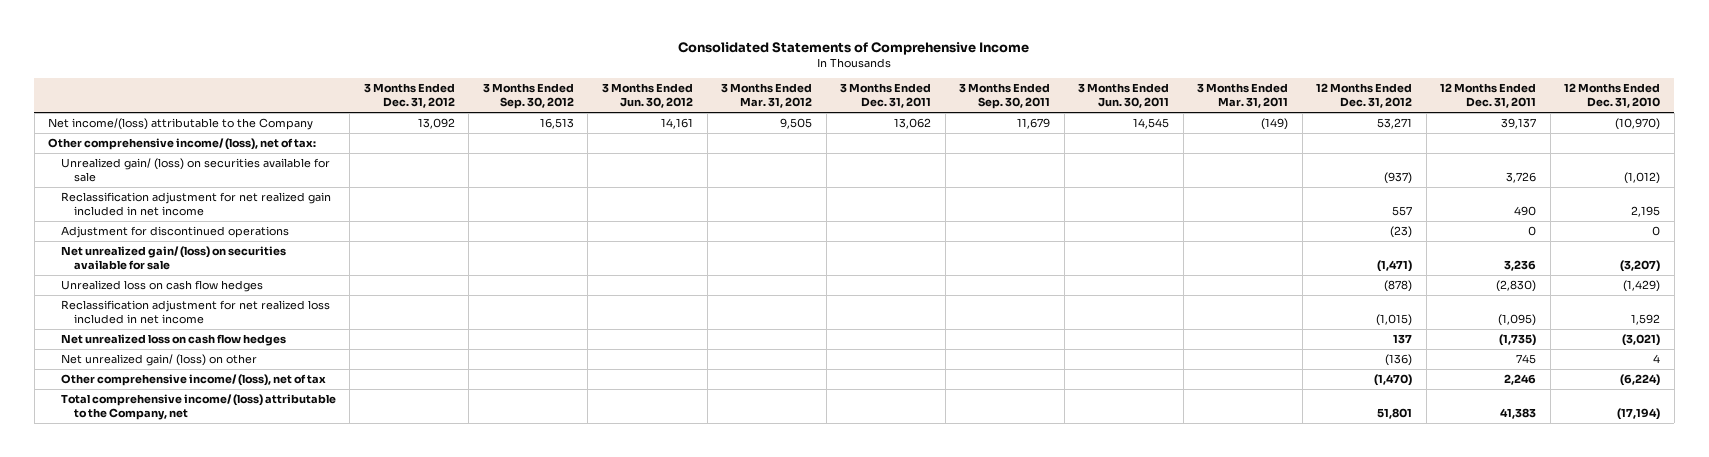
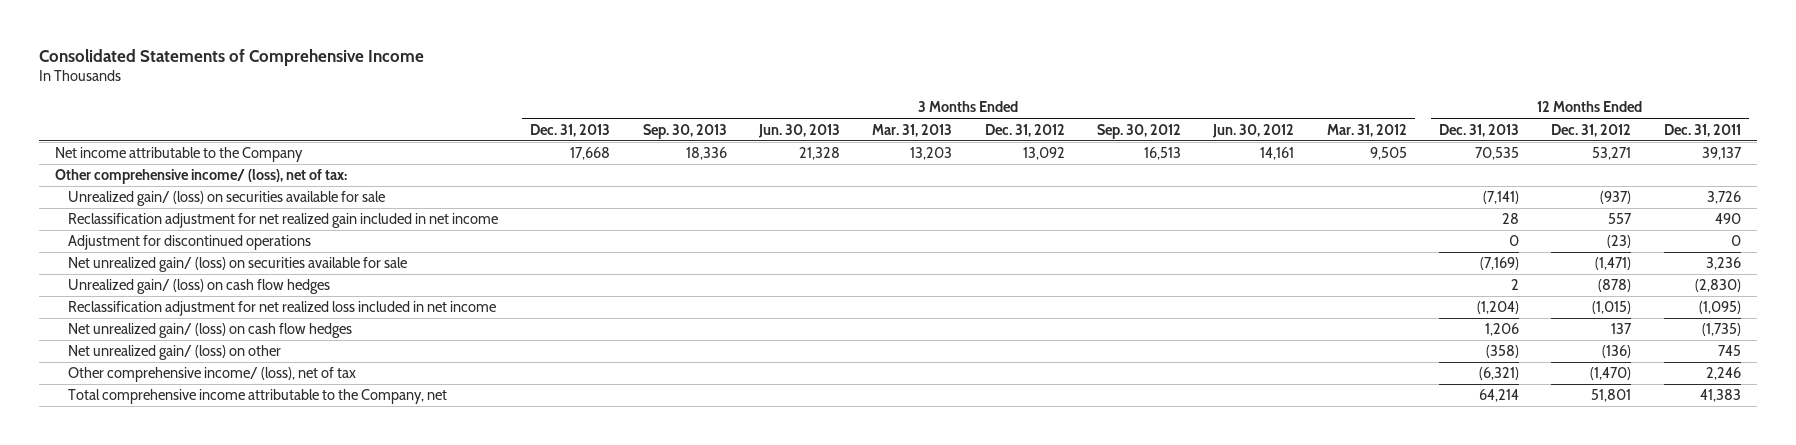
[840,83,932,109] 3 Months Ended Dec. 31, 2011 -> none
[959,83,1051,110] 3 Months Ended Sep. 30, 2011 -> none
[1078,83,1170,109] 3 Months Ended Jun. 30, 2011 -> none
[1197,83,1289,109] 3 Months Ended Mar. 31, 2011 -> none
[1564,83,1661,109] 12 Months Ended Dec. 31, 2010 -> none
none -> [530,123,611,137] Dec. 31, 2013
none -> [642,123,727,139] Sep. 30, 2013
none -> [757,123,840,138] Jun. 30, 2013
none -> [872,123,953,137] Mar. 31, 2013
none -> [1438,123,1519,137] Dec. 31, 2013
[48,117,314,130] Net income/(loss) attributable to the Company -> [55,147,304,163] Net income attributable to the Company
[60,279,263,292] Unrealized loss on cash flow hedges -> [67,279,330,295] Unrealized gain/ (loss) on cash flow hedges
[60,333,286,346] Net unrealized loss on cash flow hedges -> [67,323,352,339] Net unrealized gain/ (loss) on cash flow hedges
[60,393,336,421] Total comprehensive income/ (loss) attributable to the Company, net -> [67,389,447,405] Total comprehensive income attributable to the Company, net

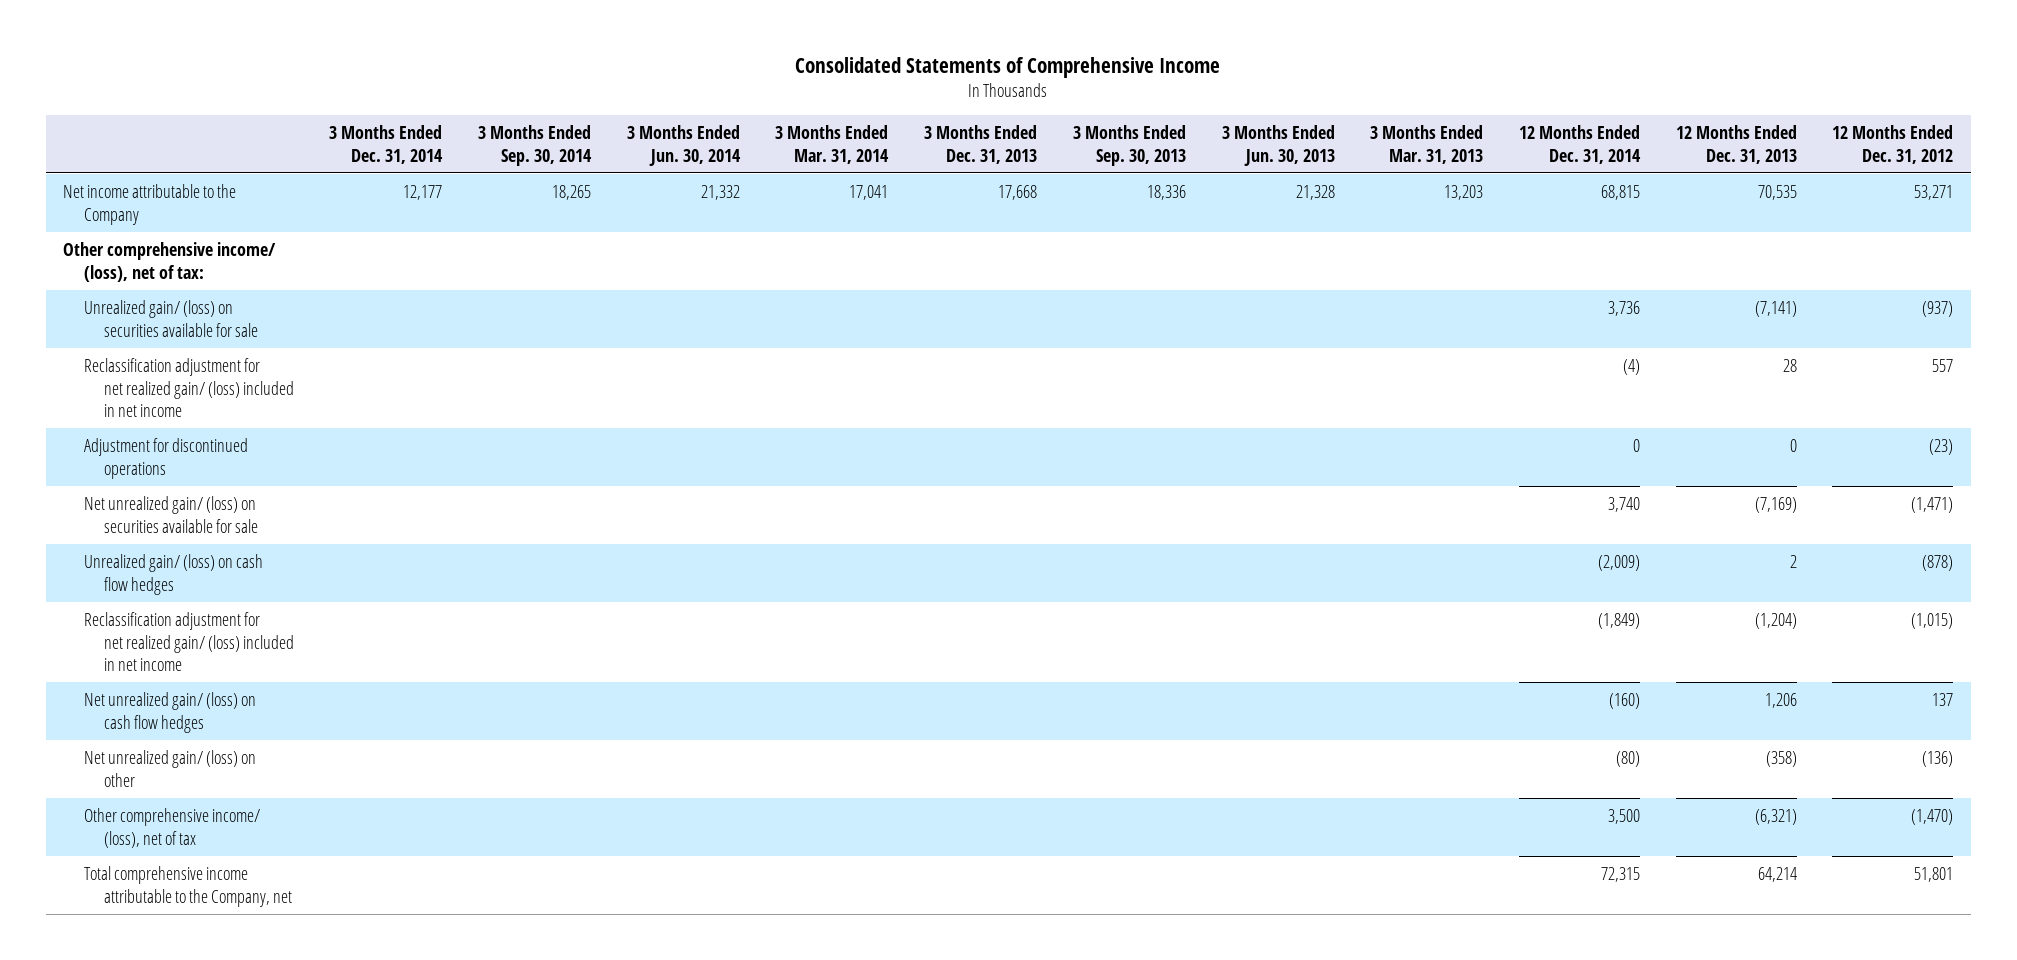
[984,123,1065,137] Dec. 31, 2012 -> none
[1096,123,1181,139] Sep. 30, 2012 -> none
[1212,123,1295,138] Jun. 30, 2012 -> none
[1326,123,1407,137] Mar. 31, 2012 -> none
[1663,123,1741,137] Dec. 31, 2011 -> none
none -> [329,124,444,164] 3 Months Ended Dec. 31, 2014
none -> [478,124,593,166] 3 Months Ended Sep. 30, 2014
none -> [626,124,741,166] 3 Months Ended Jun. 30, 2014
none -> [775,124,890,164] 3 Months Ended Mar. 31, 2014
none -> [1518,124,1641,164] 12 Months Ended Dec. 31, 2014
[67,213,498,229] Reclassification adjustment for net realized gain included in net income -> [83,357,294,418] Reclassification adjustment for net realized gain/ (loss) included in net income
[67,301,496,317] Reclassification adjustment for net realized loss included in net income -> [83,611,294,672] Reclassification adjustment for net realized gain/ (loss) included in net income

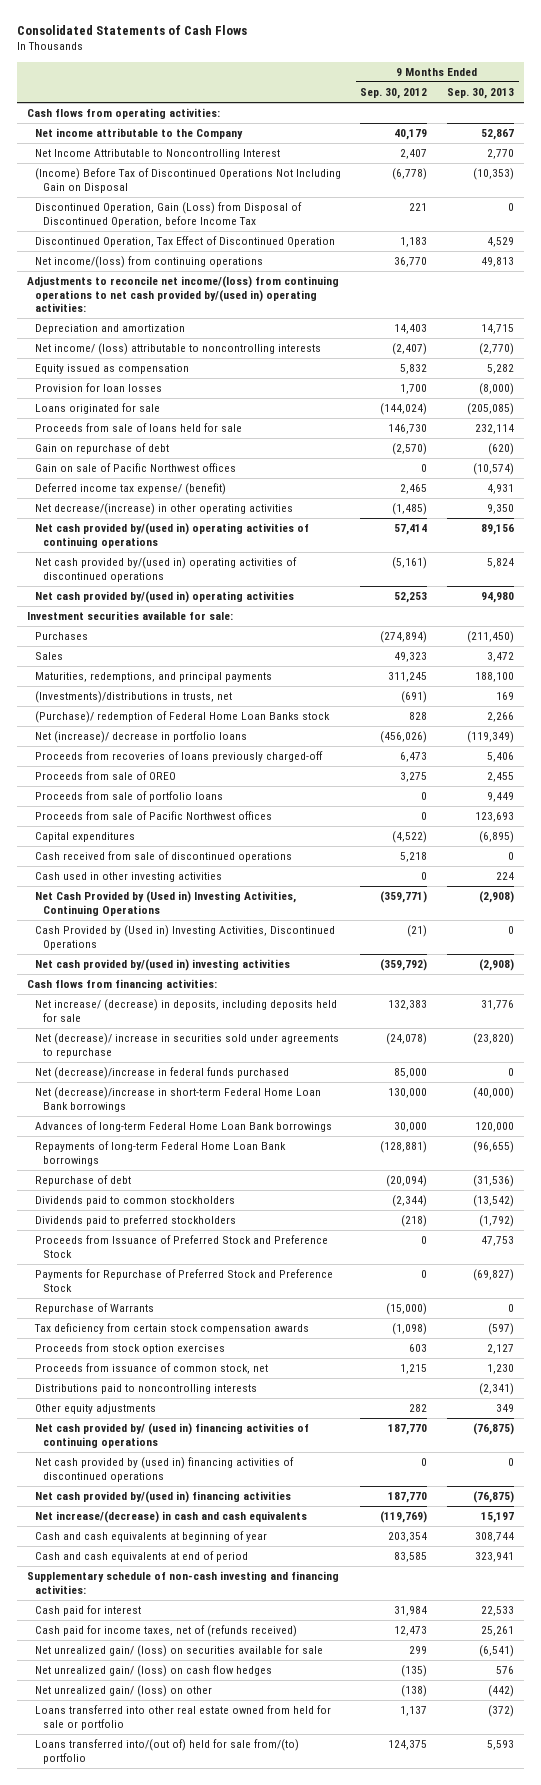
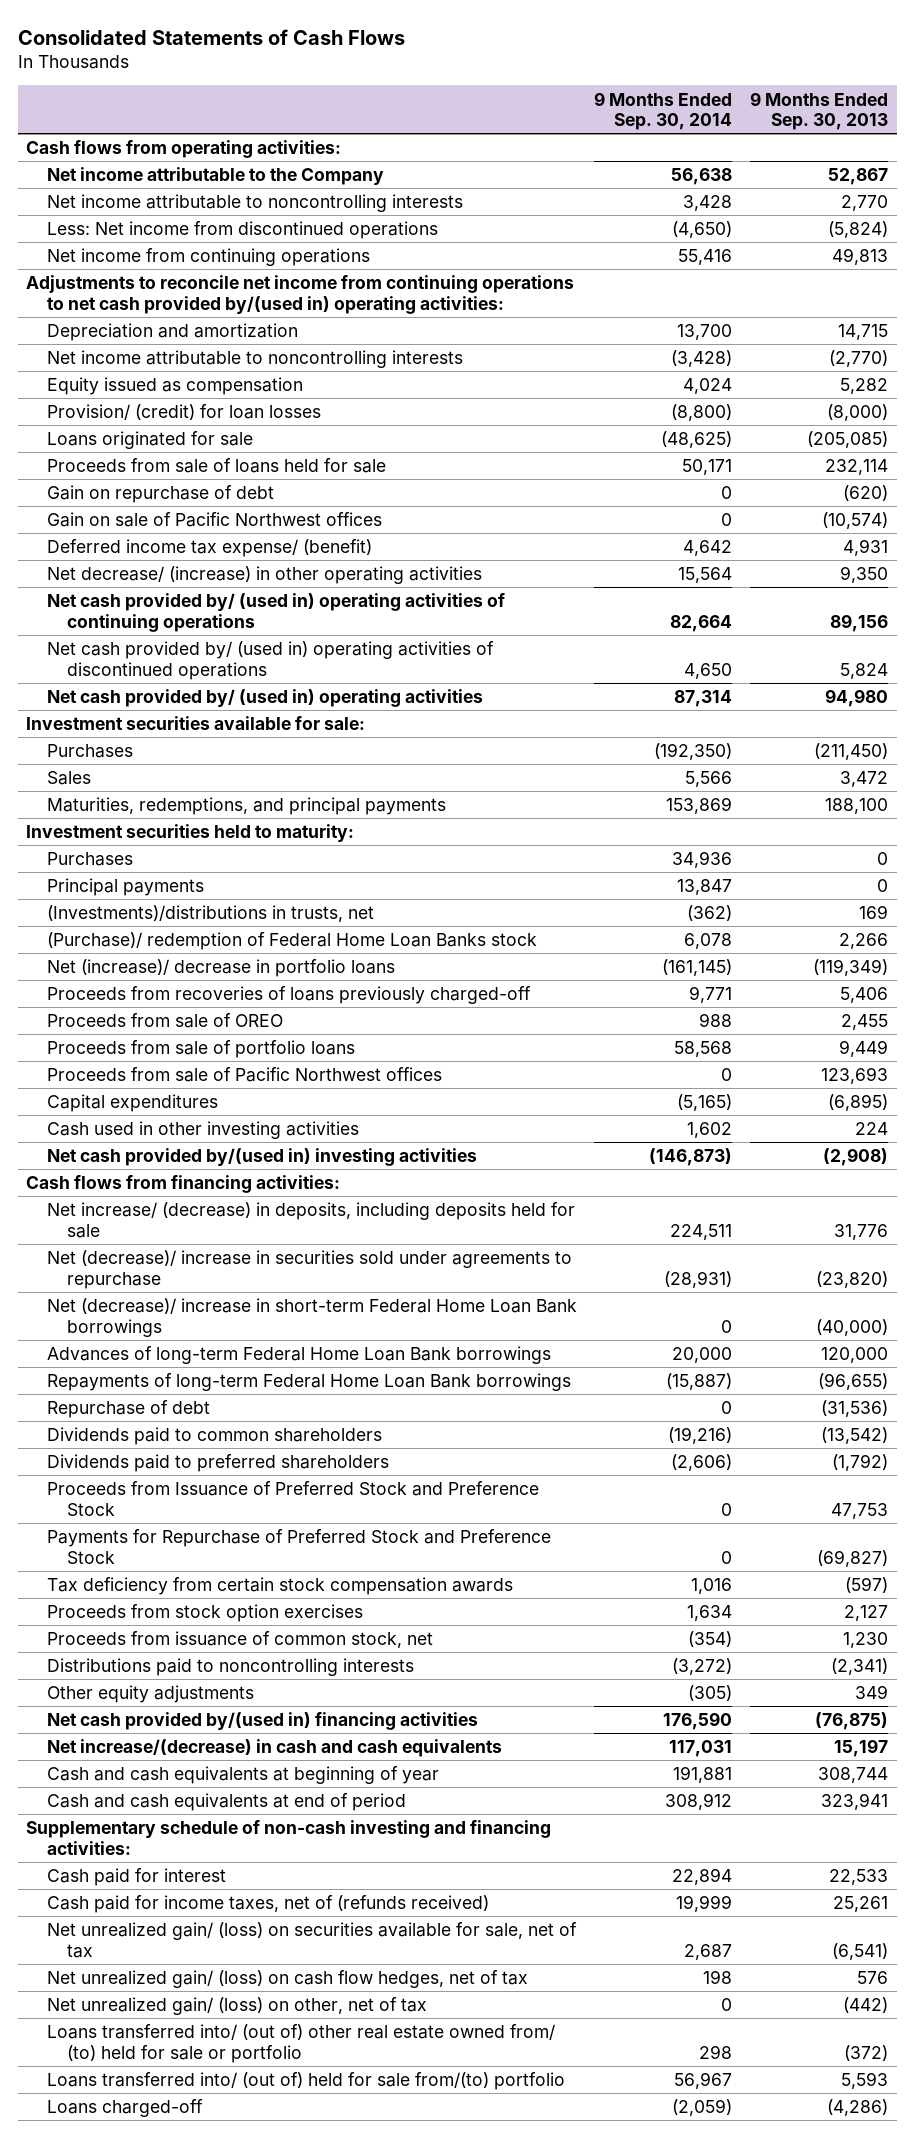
[360,88,428,100] Sep. 30, 2012 -> none
none -> [594,91,733,131] 9 Months Ended Sep. 30, 2014
[34,168,341,193] (Income) Before Tax of Discontinued Operations Not Including Gain on Disposal -> none
[34,202,302,227] Discontinued Operation, Gain (Loss) from Disposal of Discontinued Operation, before Income Tax -> none
[34,236,335,248] Discontinued Operation, Tax Effect of Discontinued Operation -> none
[34,149,280,160] Net Income Attributable to Noncontrolling Interest -> [46,194,463,213] Net income attributable to noncontrolling interests
none -> [46,221,438,240] Less: Net income from discontinued operations
[34,256,263,269] Net income/(loss) from continuing operations -> [46,248,370,267] Net income from continuing operations
[26,276,339,312] Adjustments to reconcile net income/(loss) from continuing operations to net cash provided by/(used in) operating activities: -> [26,275,575,314] Adjustments to reconcile net income from continuing operations to net cash provided by/(used in) operating activities:
[34,343,321,356] Net income/ (loss) attributable to noncontrolling interests -> [46,350,463,369] Net income attributable to noncontrolling interests
[34,383,162,393] Provision for loan losses -> [46,404,321,421] Provision/ (credit) for loan losses
[34,503,293,516] Net decrease/(increase) in other operating activities -> [46,566,482,585] Net decrease/ (increase) in other operating activities
[34,523,309,548] Net cash provided by/(used in) operating activities of continuing operations -> [46,593,505,632] Net cash provided by/ (used in) operating activities of continuing operations
[34,557,297,582] Net cash provided by/(used in) operating activities of discontinued operations -> [46,641,494,680] Net cash provided by/ (used in) operating activities of discontinued operations
[34,591,294,604] Net cash provided by/(used in) operating activities -> [46,689,483,708] Net cash provided by/ (used in) operating activities
none -> [26,824,355,843] Investment securities held to maturity:
none -> [46,852,133,867] Purchases
none -> [46,878,204,897] Principal payments
[34,851,292,863] Cash received from sale of discontinued operations -> none
[34,891,296,916] Net Cash Provided by (Used in) Investing Activities, Continuing Operations -> none
[34,925,335,950] Cash Provided by (Used in) Investing Activities, Discontinued Operations -> none
[34,1067,289,1080] Net (decrease)/increase in federal funds purchased -> none
[34,1087,321,1112] Net (decrease)/increase in short-term Federal Home Loan Bank borrowings -> [46,1298,577,1337] Net (decrease)/ increase in short-term Federal Home Loan Bank borrowings
[34,1196,235,1207] Dividends paid to common stockholders -> [46,1427,382,1446] Dividends paid to common shareholders
[34,1215,236,1227] Dividends paid to preferred stockholders -> [46,1454,389,1473] Dividends paid to preferred shareholders
[34,1303,154,1315] Repurchase of Warrants -> none
[34,1423,309,1448] Net cash provided by/ (used in) financing activities of continuing operations -> none
[34,1457,294,1482] Net cash provided by (used in) financing activities of discontinued operations -> none
[34,1645,323,1658] Net unrealized gain/ (loss) on securities available for sale -> [46,1922,577,1958] Net unrealized gain/ (loss) on securities available for sale, net of tax
[34,1665,272,1678] Net unrealized gain/ (loss) on cash flow hedges -> [46,1970,528,1989] Net unrealized gain/ (loss) on cash flow hedges, net of tax
[34,1685,212,1698] Net unrealized gain/ (loss) on other -> [46,1997,427,2016] Net unrealized gain/ (loss) on other, net of tax
[34,1705,331,1730] Loans transferred into other real estate owned from held for sale or portfolio -> [46,2024,555,2063] Loans transferred into/ (out of) other real estate owned from/ (to) held for sale or portfolio
[34,1739,299,1764] Loans transferred into/(out of) held for sale from/(to) portfolio -> [46,2072,565,2091] Loans transferred into/ (out of) held for sale from/(to) portfolio
none -> [46,2099,203,2118] Loans charged-off

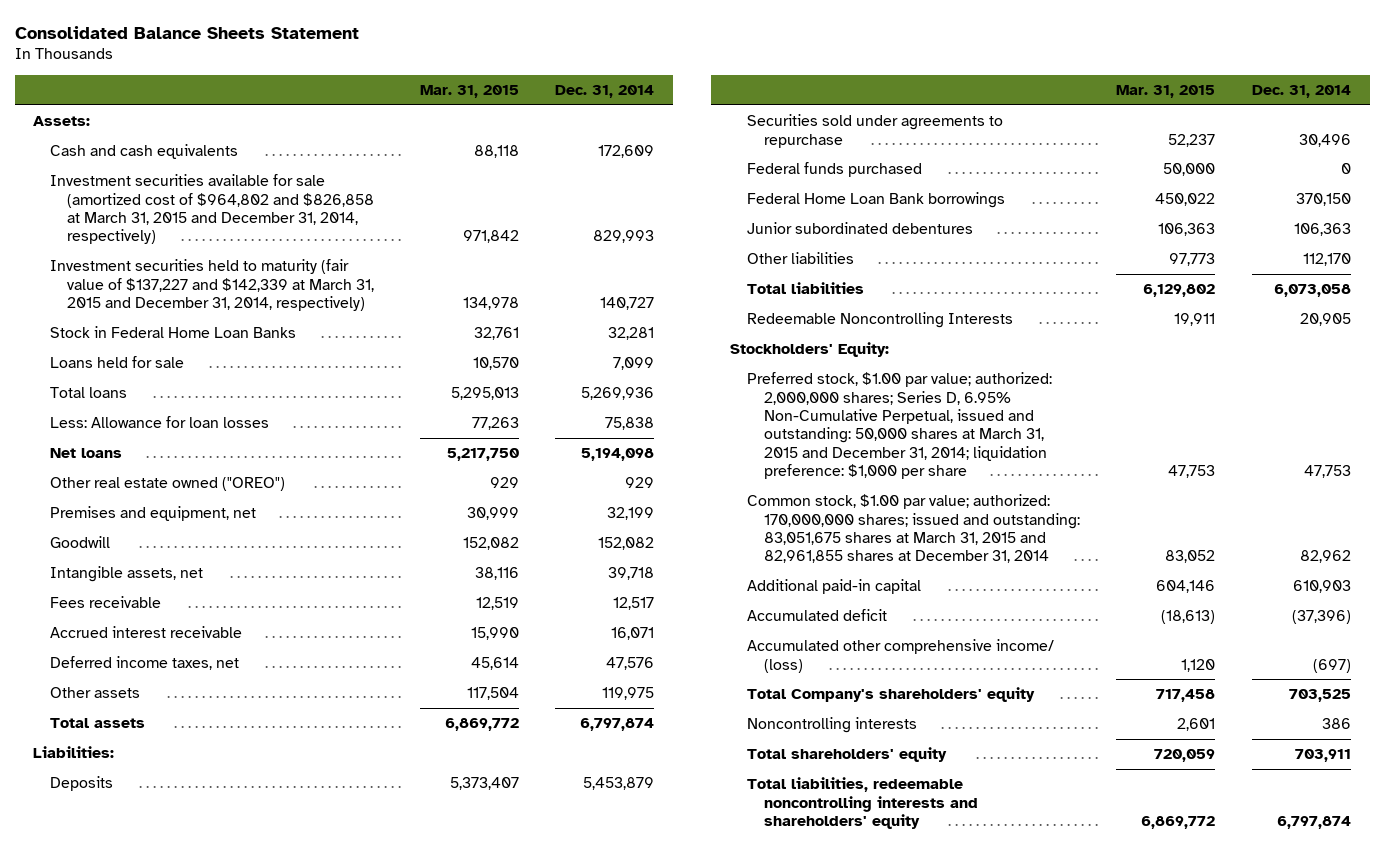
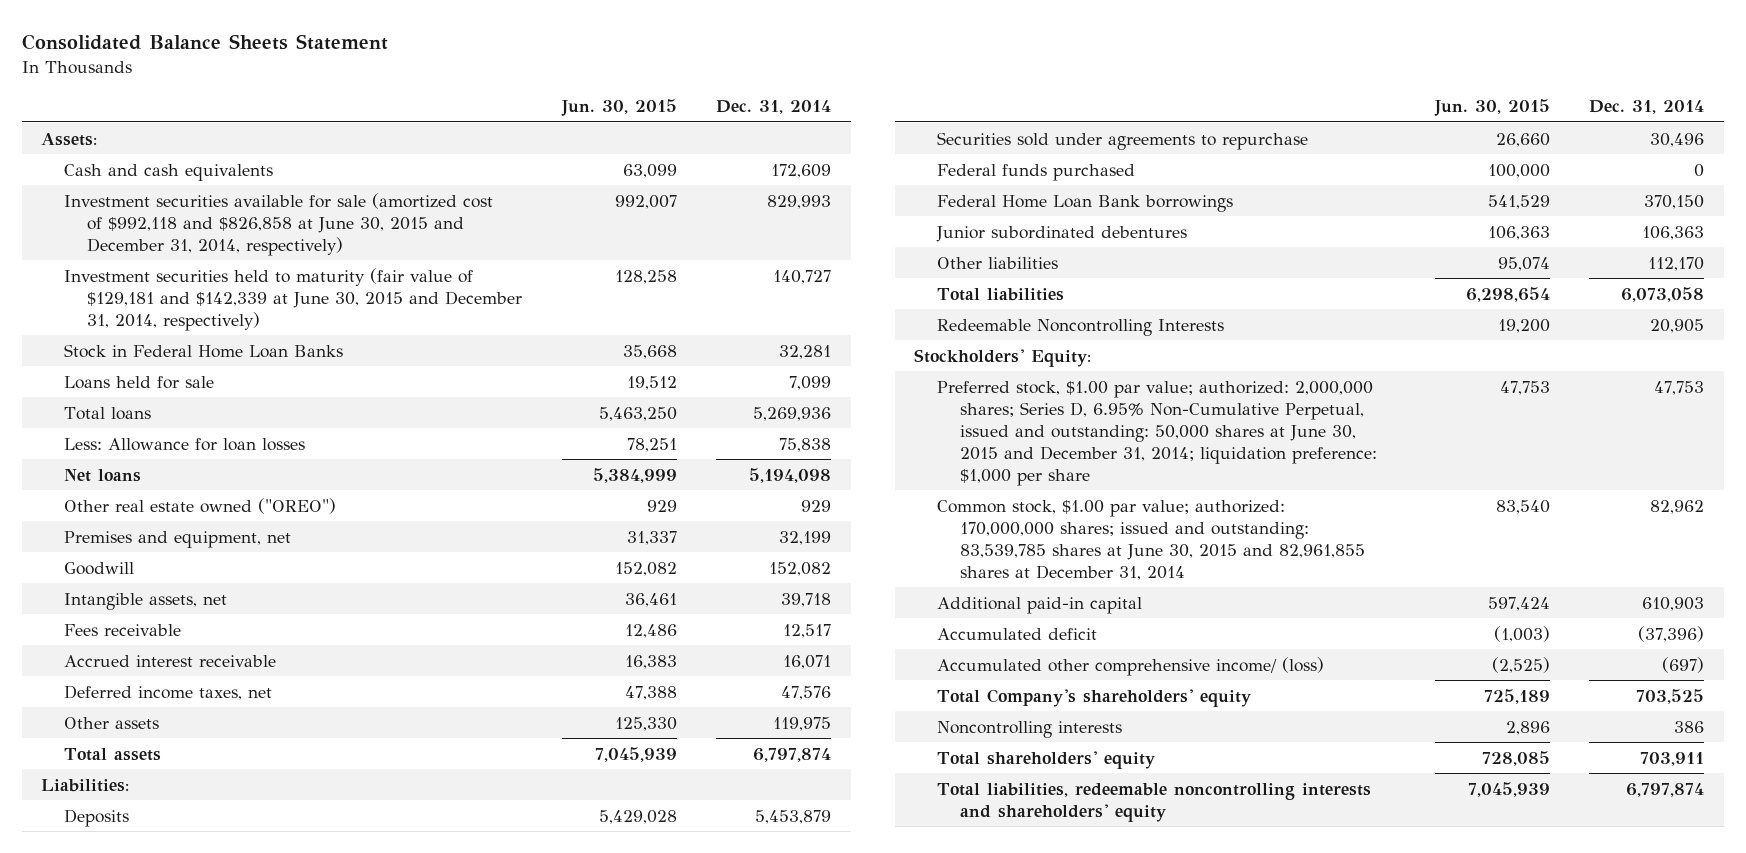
[419,84,519,98] Mar. 31, 2015 -> none
none -> [560,99,677,117] Jun. 30, 2015
[49,174,374,245] Investment securities available for sale (amortized cost of $964,802 and $826,858 at March 31, 2015 and December 31, 2014, respectively) -> [64,192,494,256] Investment securities available for sale (amortized cost of $992,118 and $826,858 at June 30, 2015 and December 31, 2014, respectively)
[49,259,374,312] Investment securities held to maturity (fair value of $137,227 and $142,339 at March 31, 2015 and December 31, 2014, respectively) -> [64,267,523,331] Investment securities held to maturity (fair value of $129,181 and $142,339 at June 30, 2015 and December 31, 2014, respectively)
[746,372,1052,480] Preferred stock, $1.00 par value; authorized: 2,000,000 shares; Series D, 6.95% Non-Cumulative Perpetual, issued and outstanding: 50,000 shares at March 31, 2015 and December 31, 2014; liquidation preference: $1,000 per share -> [937,380,1378,486] Preferred stock, $1.00 par value; authorized: 2,000,000 shares; Series D, 6.95% Non-Cumulative Perpetual, issued and outstanding: 50,000 shares at June 30, 2015 and December 31, 2014; liquidation preference: $1,000 per share
[746,494,1080,564] Common stock, $1.00 par value; authorized: 170,000,000 shares; issued and outstanding: 83,051,675 shares at March 31, 2015 and 82,961,855 shares at December 31, 2014 -> [937,499,1366,580] Common stock, $1.00 par value; authorized: 170,000,000 shares; issued and outstanding: 83,539,785 shares at June 30, 2015 and 82,961,855 shares at December 31, 2014

